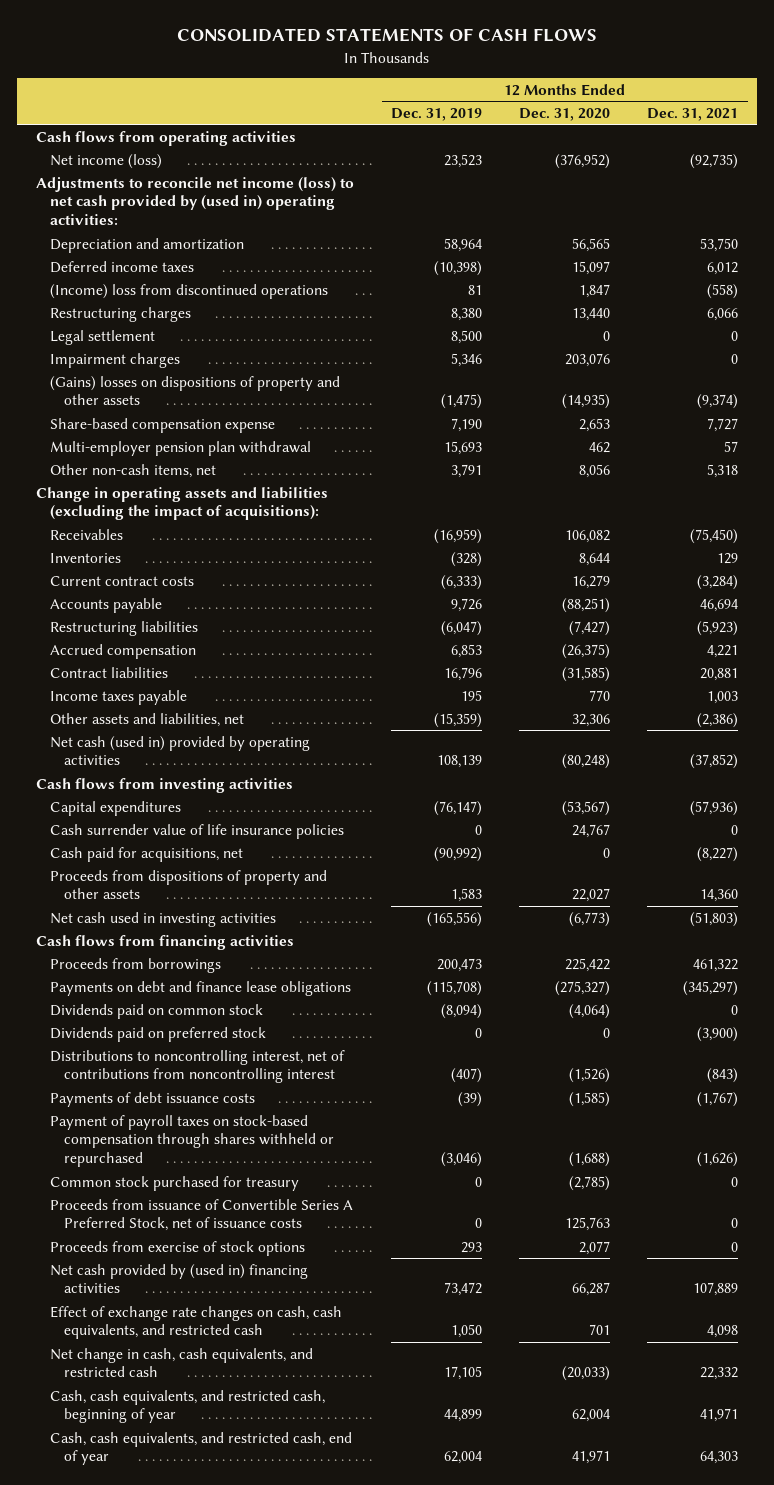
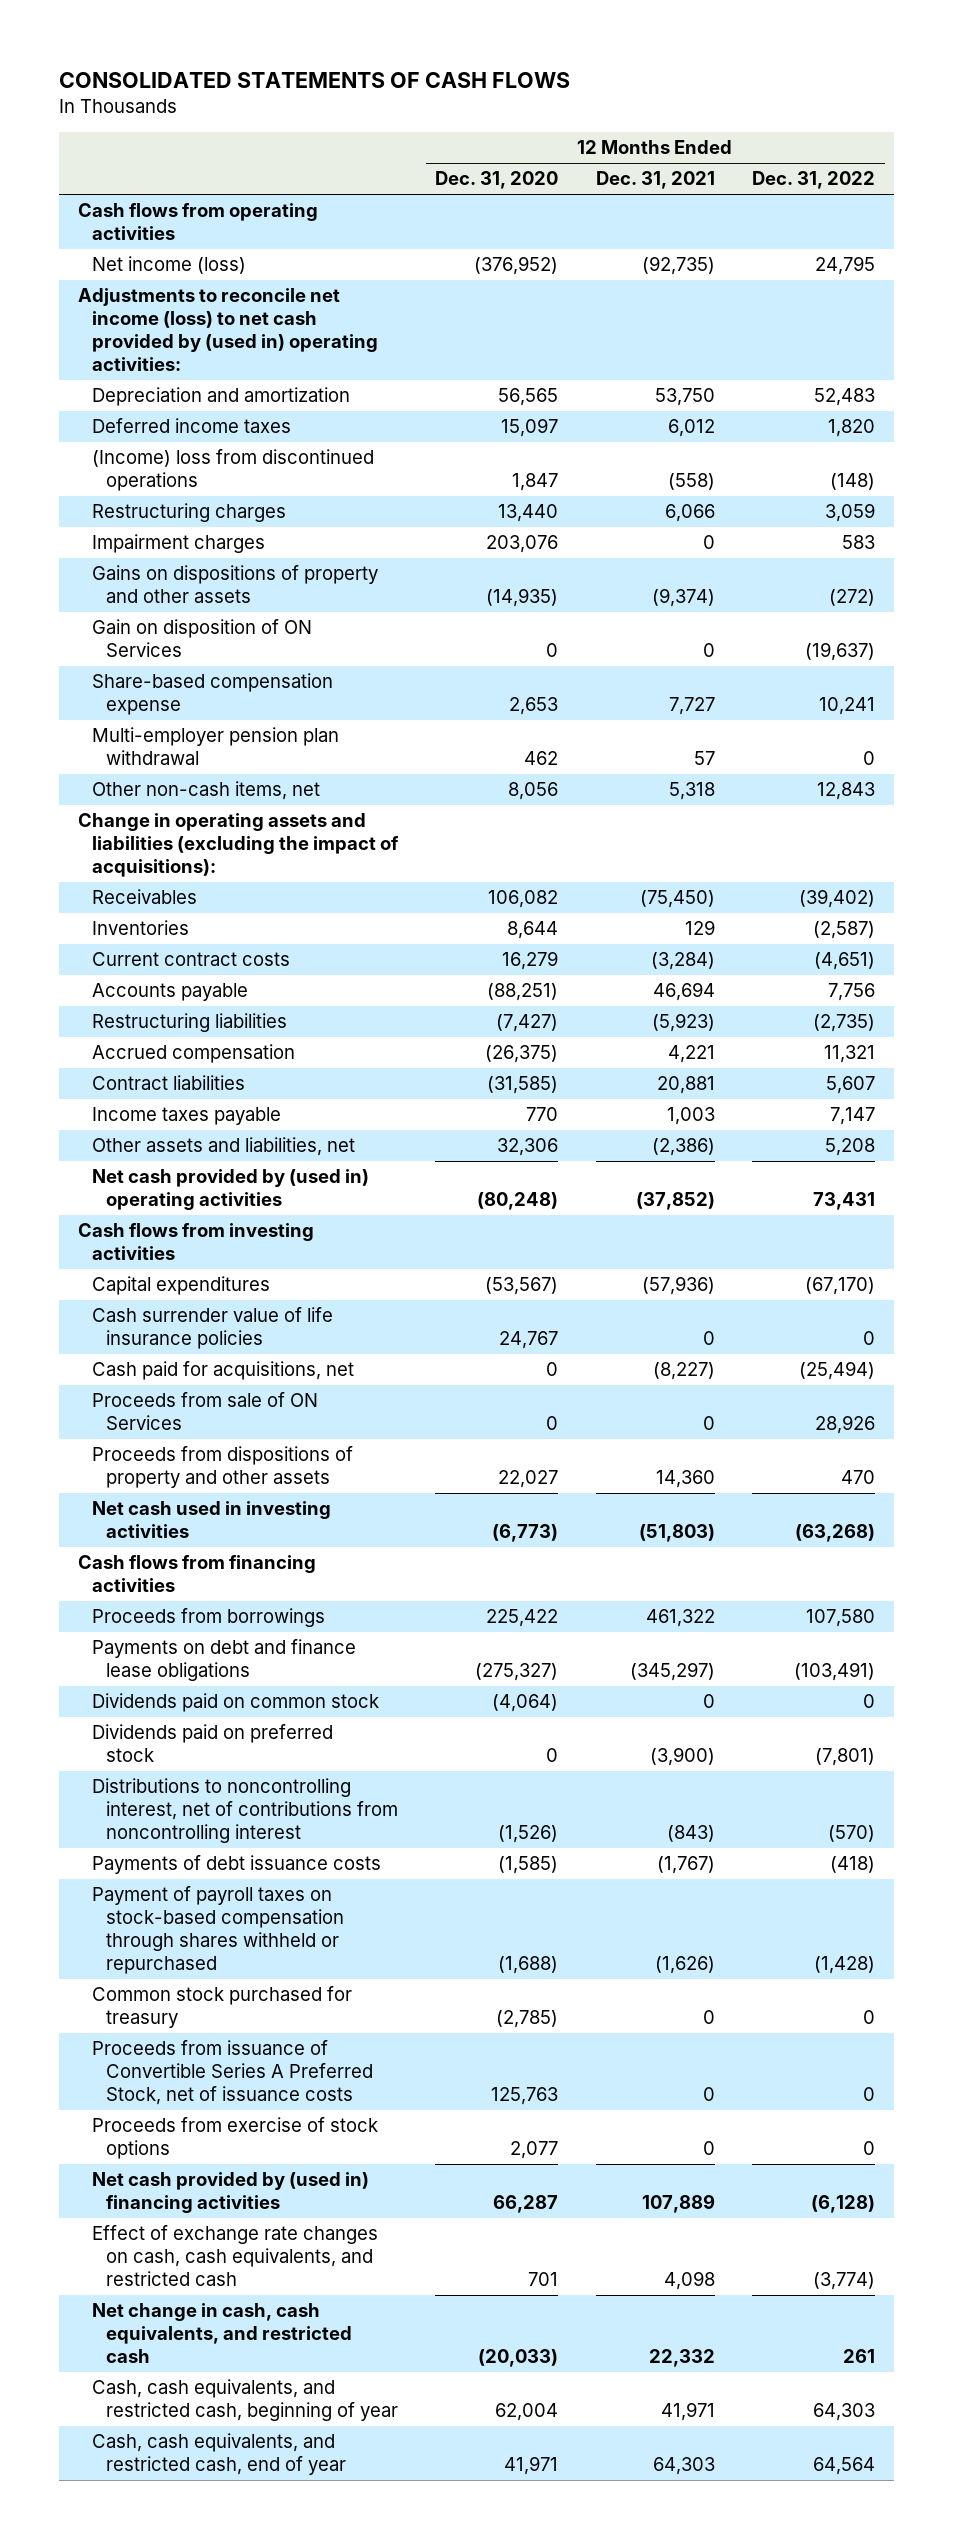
[390,107,482,121] Dec. 31, 2019 -> none
none -> [752,171,876,190] Dec. 31, 2022
[49,329,155,345] Legal settlement -> none
[49,375,340,406] (Gains) losses on dispositions of property and other assets -> [91,565,378,604] Gains on dispositions of property and other assets
none -> [91,619,312,658] Gain on disposition of ON Services
[49,735,310,766] Net cash (used in) provided by operating activities -> [91,1169,369,1211] Net cash provided by (used in) operating activities
none -> [91,1392,318,1431] Proceeds from sale of ON Services

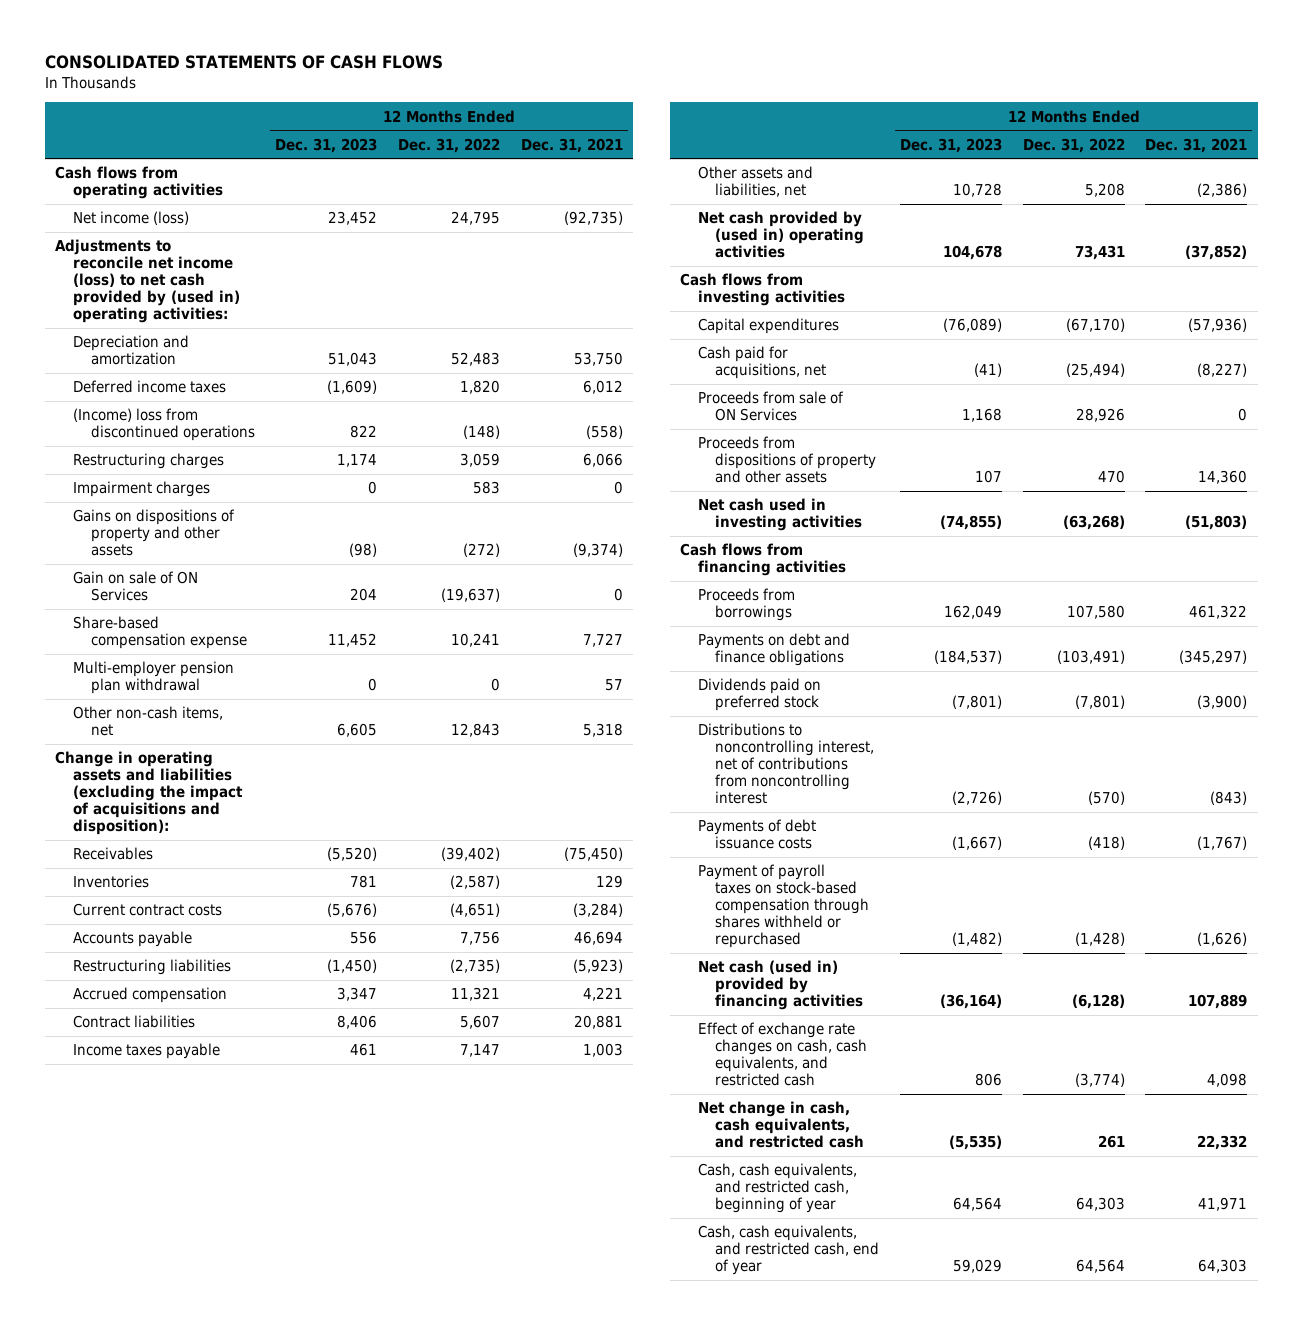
[435,171,559,190] Dec. 31, 2020 -> none
none -> [275,137,378,153] Dec. 31, 2023
[91,619,312,658] Gain on disposition of ON Services -> [73,571,199,602] Gain on sale of ON Services
[77,813,399,878] Change in operating assets and liabilities (excluding the impact of acquisitions): -> [55,751,244,835] Change in operating assets and liabilities (excluding the impact of acquisitions and disposition):
[91,1307,333,1350] Cash surrender value of life insurance policies -> none
[91,1693,379,1713] Dividends paid on common stock -> none
[91,1639,356,1682] Payments on debt and finance lease obligations -> [697,633,850,667] Payments on debt and finance obligations
[91,1986,352,2029] Common stock purchased for treasury -> none
[91,2040,374,2106] Proceeds from issuance of Convertible Series A Preferred Stock, net of issuance costs -> none
[91,2117,378,2160] Proceeds from exercise of stock options -> none
[91,2172,369,2214] Net cash provided by (used in) financing activities -> [697,960,864,1011] Net cash (used in) provided by financing activities

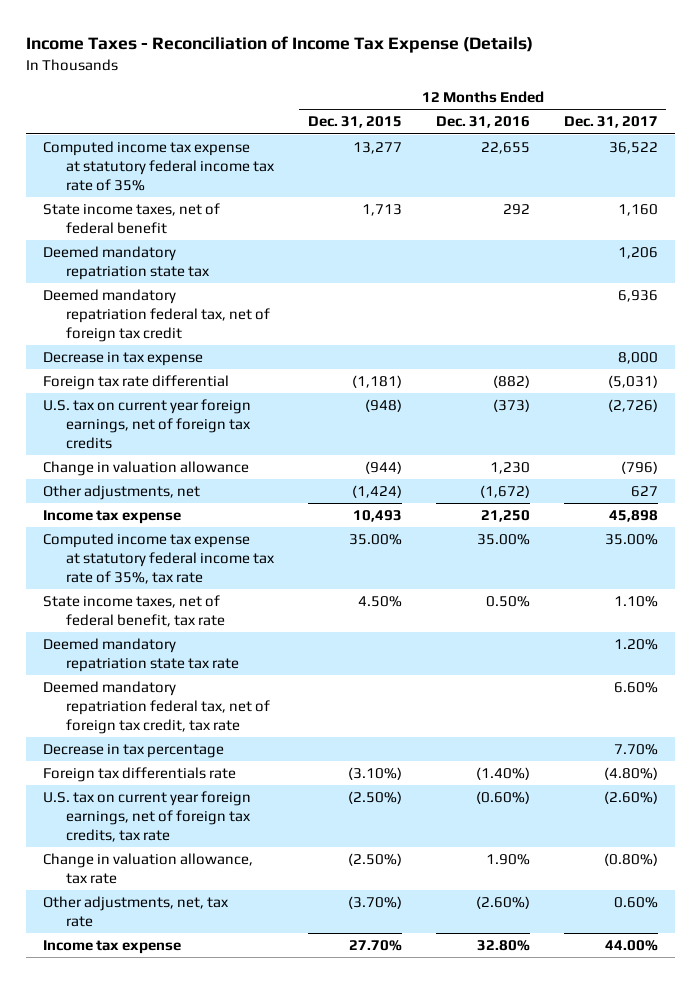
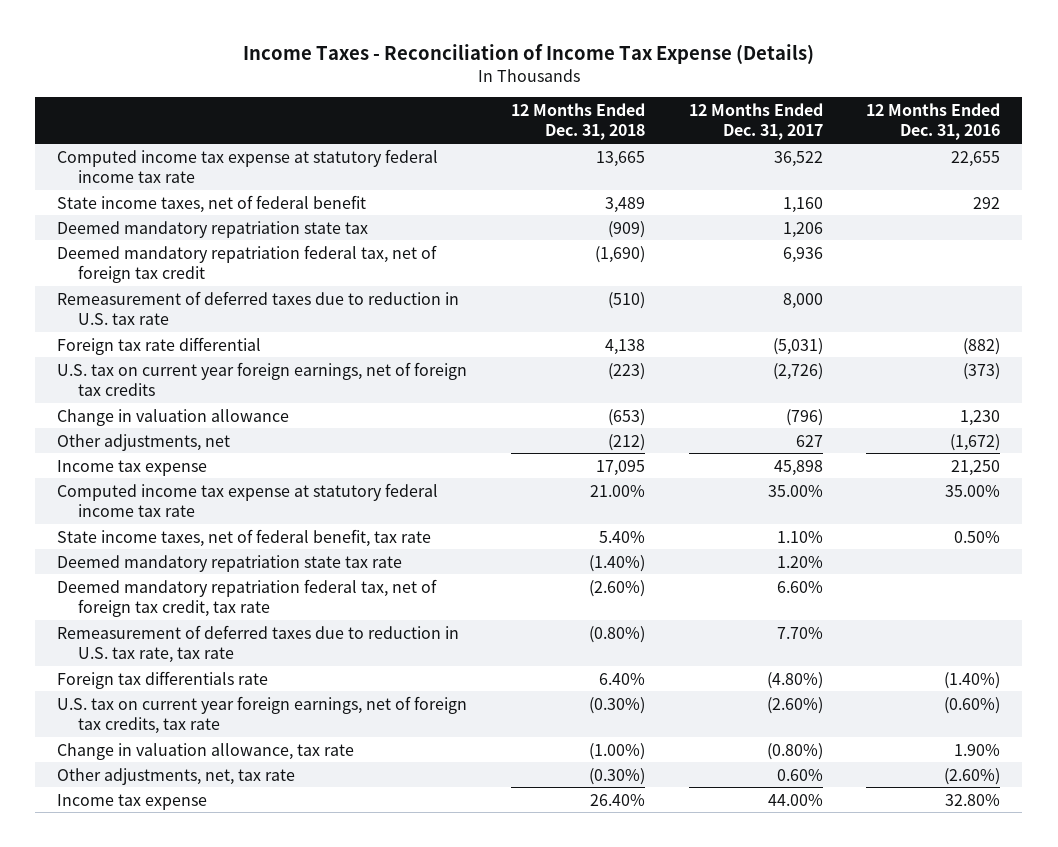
[307,116,402,129] Dec. 31, 2015 -> none
none -> [510,102,645,141] 12 Months Ended Dec. 31, 2018
[42,141,275,191] Computed income tax expense at statutory federal income tax rate of 35% -> [57,148,439,183] Computed income tax expense at statutory federal income tax rate
[42,352,203,367] Decrease in tax expense -> [57,290,460,325] Remeasurement of deferred taxes due to reduction in U.S. tax rate
[42,533,275,584] Computed income tax expense at statutory federal income tax rate of 35%, tax rate -> [57,482,439,517] Computed income tax expense at statutory federal income tax rate
[42,744,224,759] Decrease in tax percentage -> [57,624,460,663] Remeasurement of deferred taxes due to reduction in U.S. tax rate, tax rate

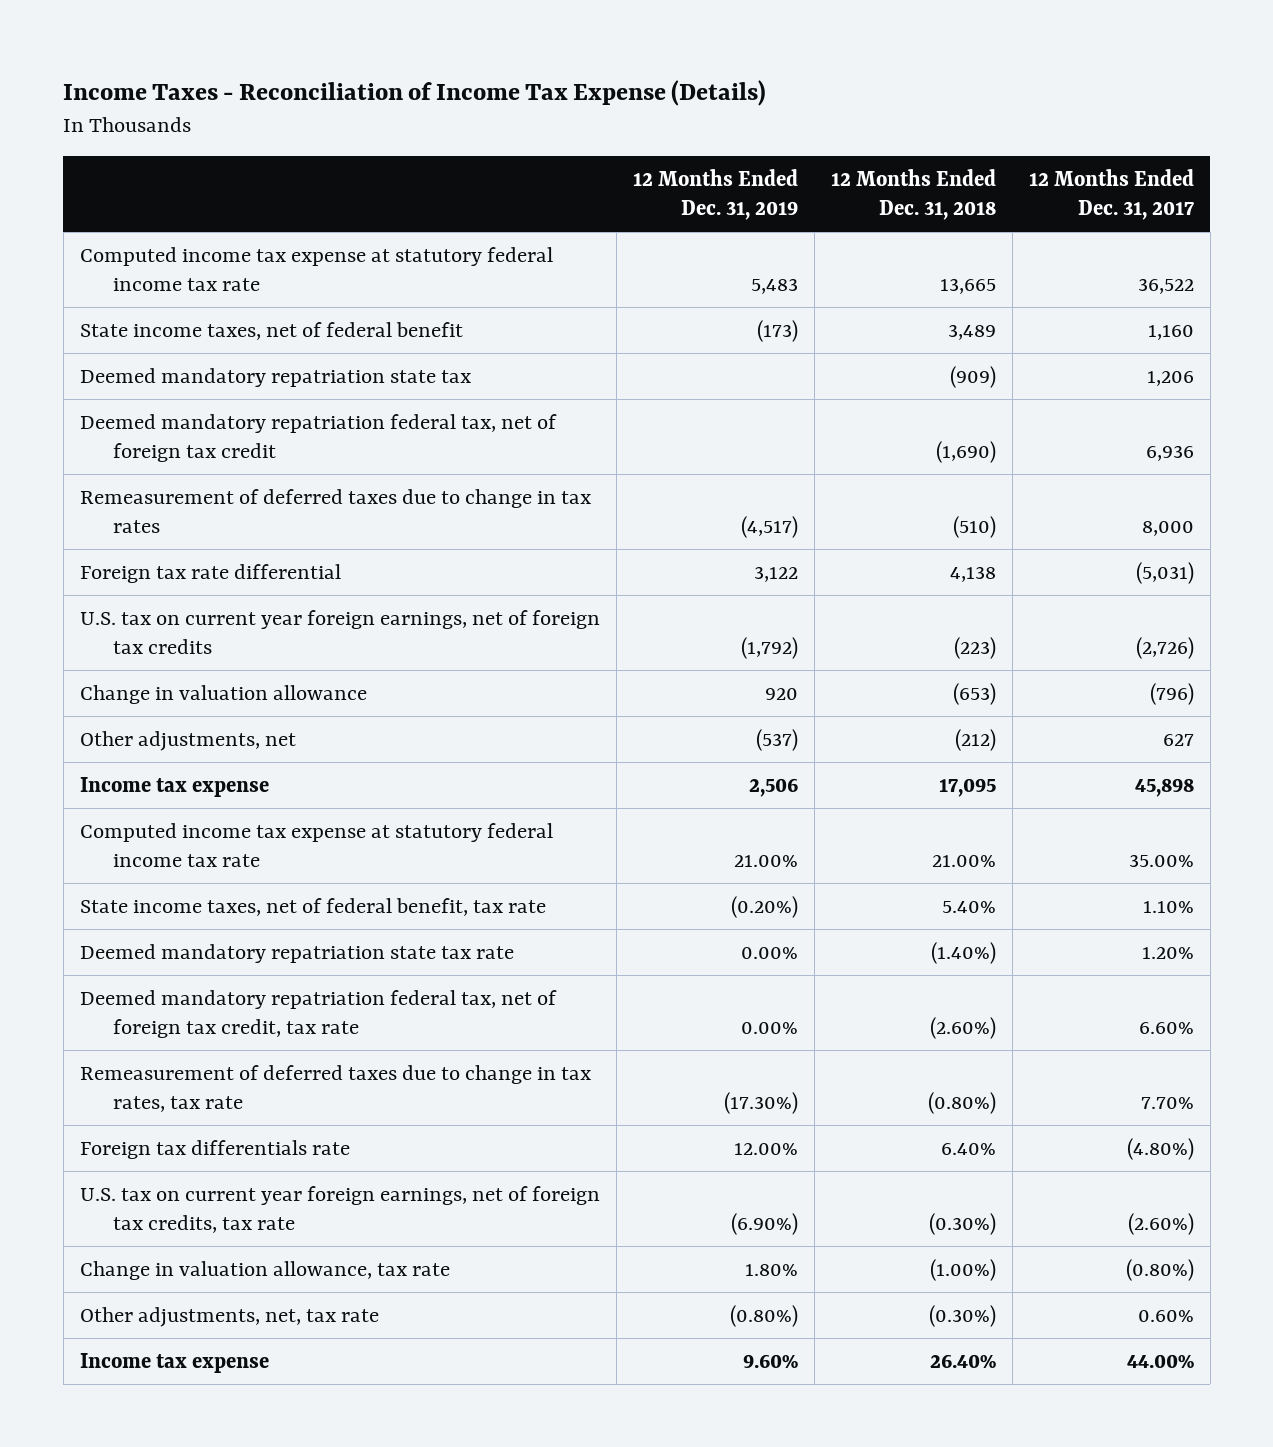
[866,102,1001,141] 12 Months Ended Dec. 31, 2016 -> none
none -> [632,168,798,221] 12 Months Ended Dec. 31, 2019
[57,290,460,325] Remeasurement of deferred taxes due to reduction in U.S. tax rate -> [79,488,591,534] Remeasurement of deferred taxes due to change in tax rates
[57,624,460,663] Remeasurement of deferred taxes due to reduction in U.S. tax rate, tax rate -> [79,1064,591,1113] Remeasurement of deferred taxes due to change in tax rates, tax rate

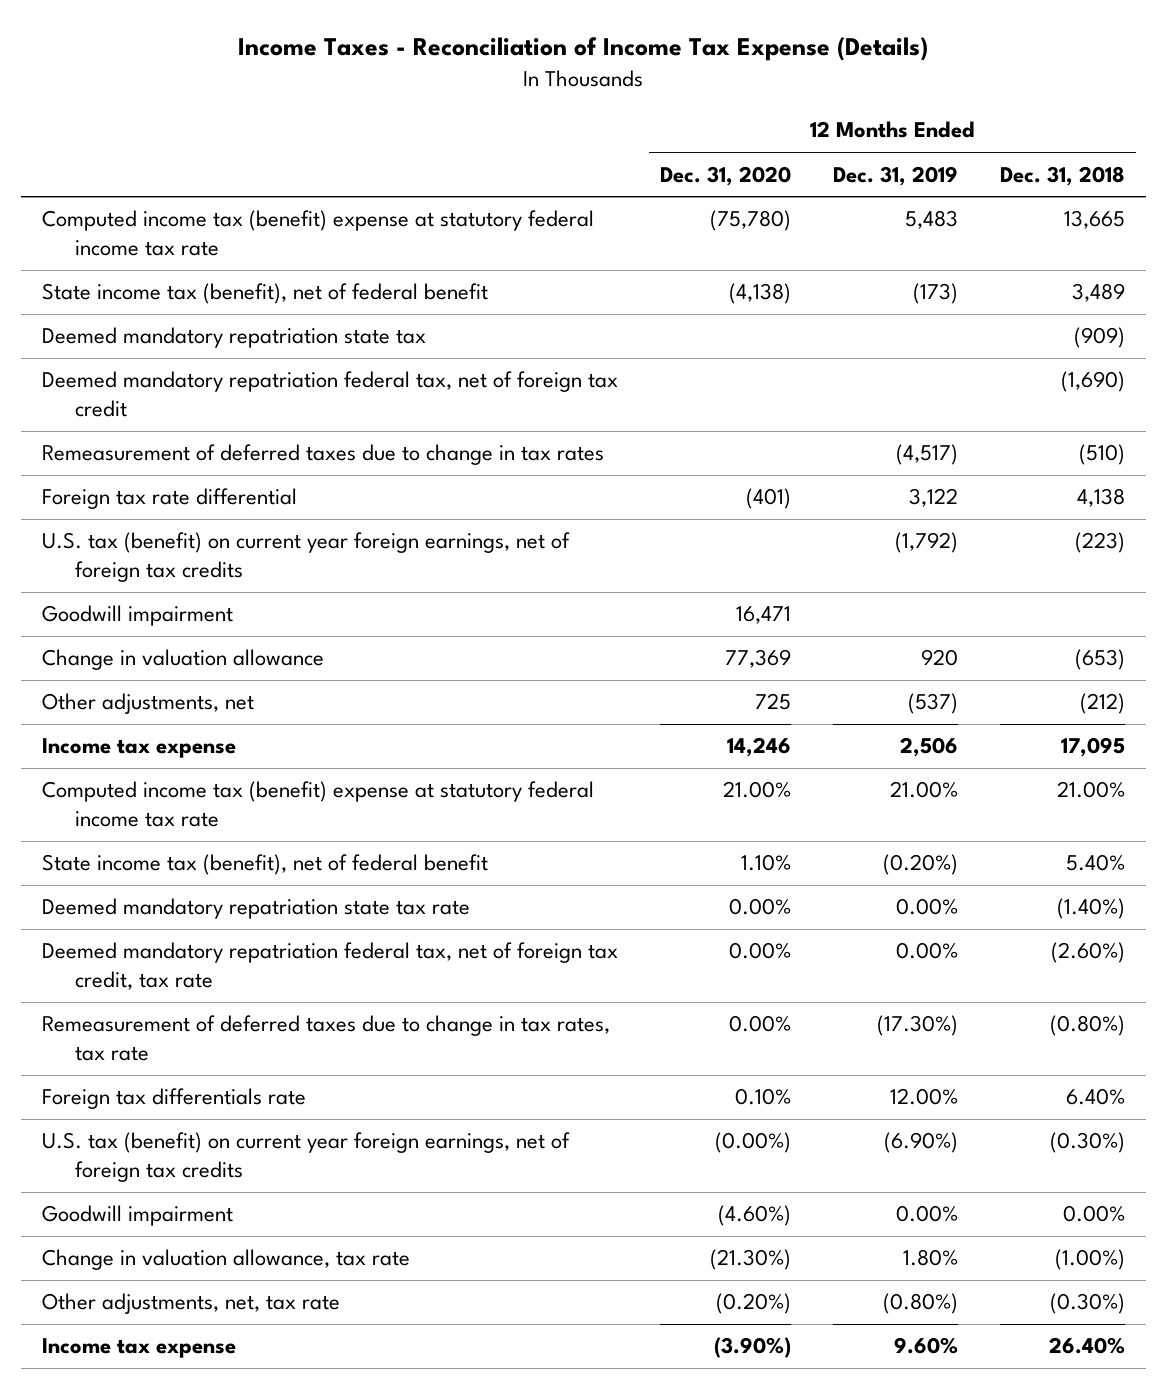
[1028,168,1194,221] 12 Months Ended Dec. 31, 2017 -> none
none -> [659,165,791,186] Dec. 31, 2020
[79,246,553,292] Computed income tax expense at statutory federal income tax rate -> [41,210,594,257] Computed income tax (benefit) expense at statutory federal income tax rate
[79,321,463,340] State income taxes, net of federal benefit -> [41,283,488,305] State income tax (benefit), net of federal benefit
[79,609,600,655] U.S. tax on current year foreign earnings, net of foreign tax credits -> [41,532,570,583] U.S. tax (benefit) on current year foreign earnings, net of foreign tax credits
none -> [41,605,233,627] Goodwill impairment
[79,822,553,868] Computed income tax expense at statutory federal income tax rate -> [41,781,594,828] Computed income tax (benefit) expense at statutory federal income tax rate
[79,897,546,916] State income taxes, net of federal benefit, tax rate -> [41,854,488,876] State income tax (benefit), net of federal benefit
[79,1185,600,1234] U.S. tax on current year foreign earnings, net of foreign tax credits, tax rate -> [41,1132,570,1183] U.S. tax (benefit) on current year foreign earnings, net of foreign tax credits
none -> [41,1205,233,1227] Goodwill impairment

